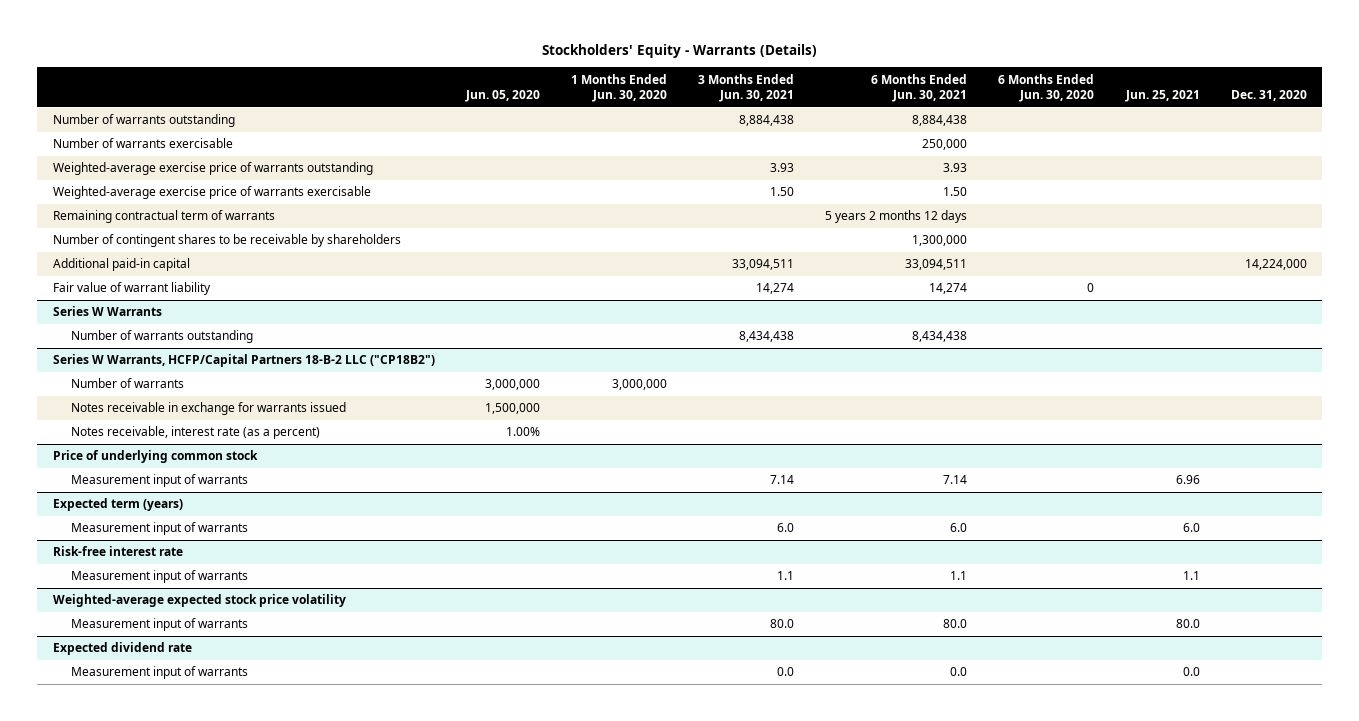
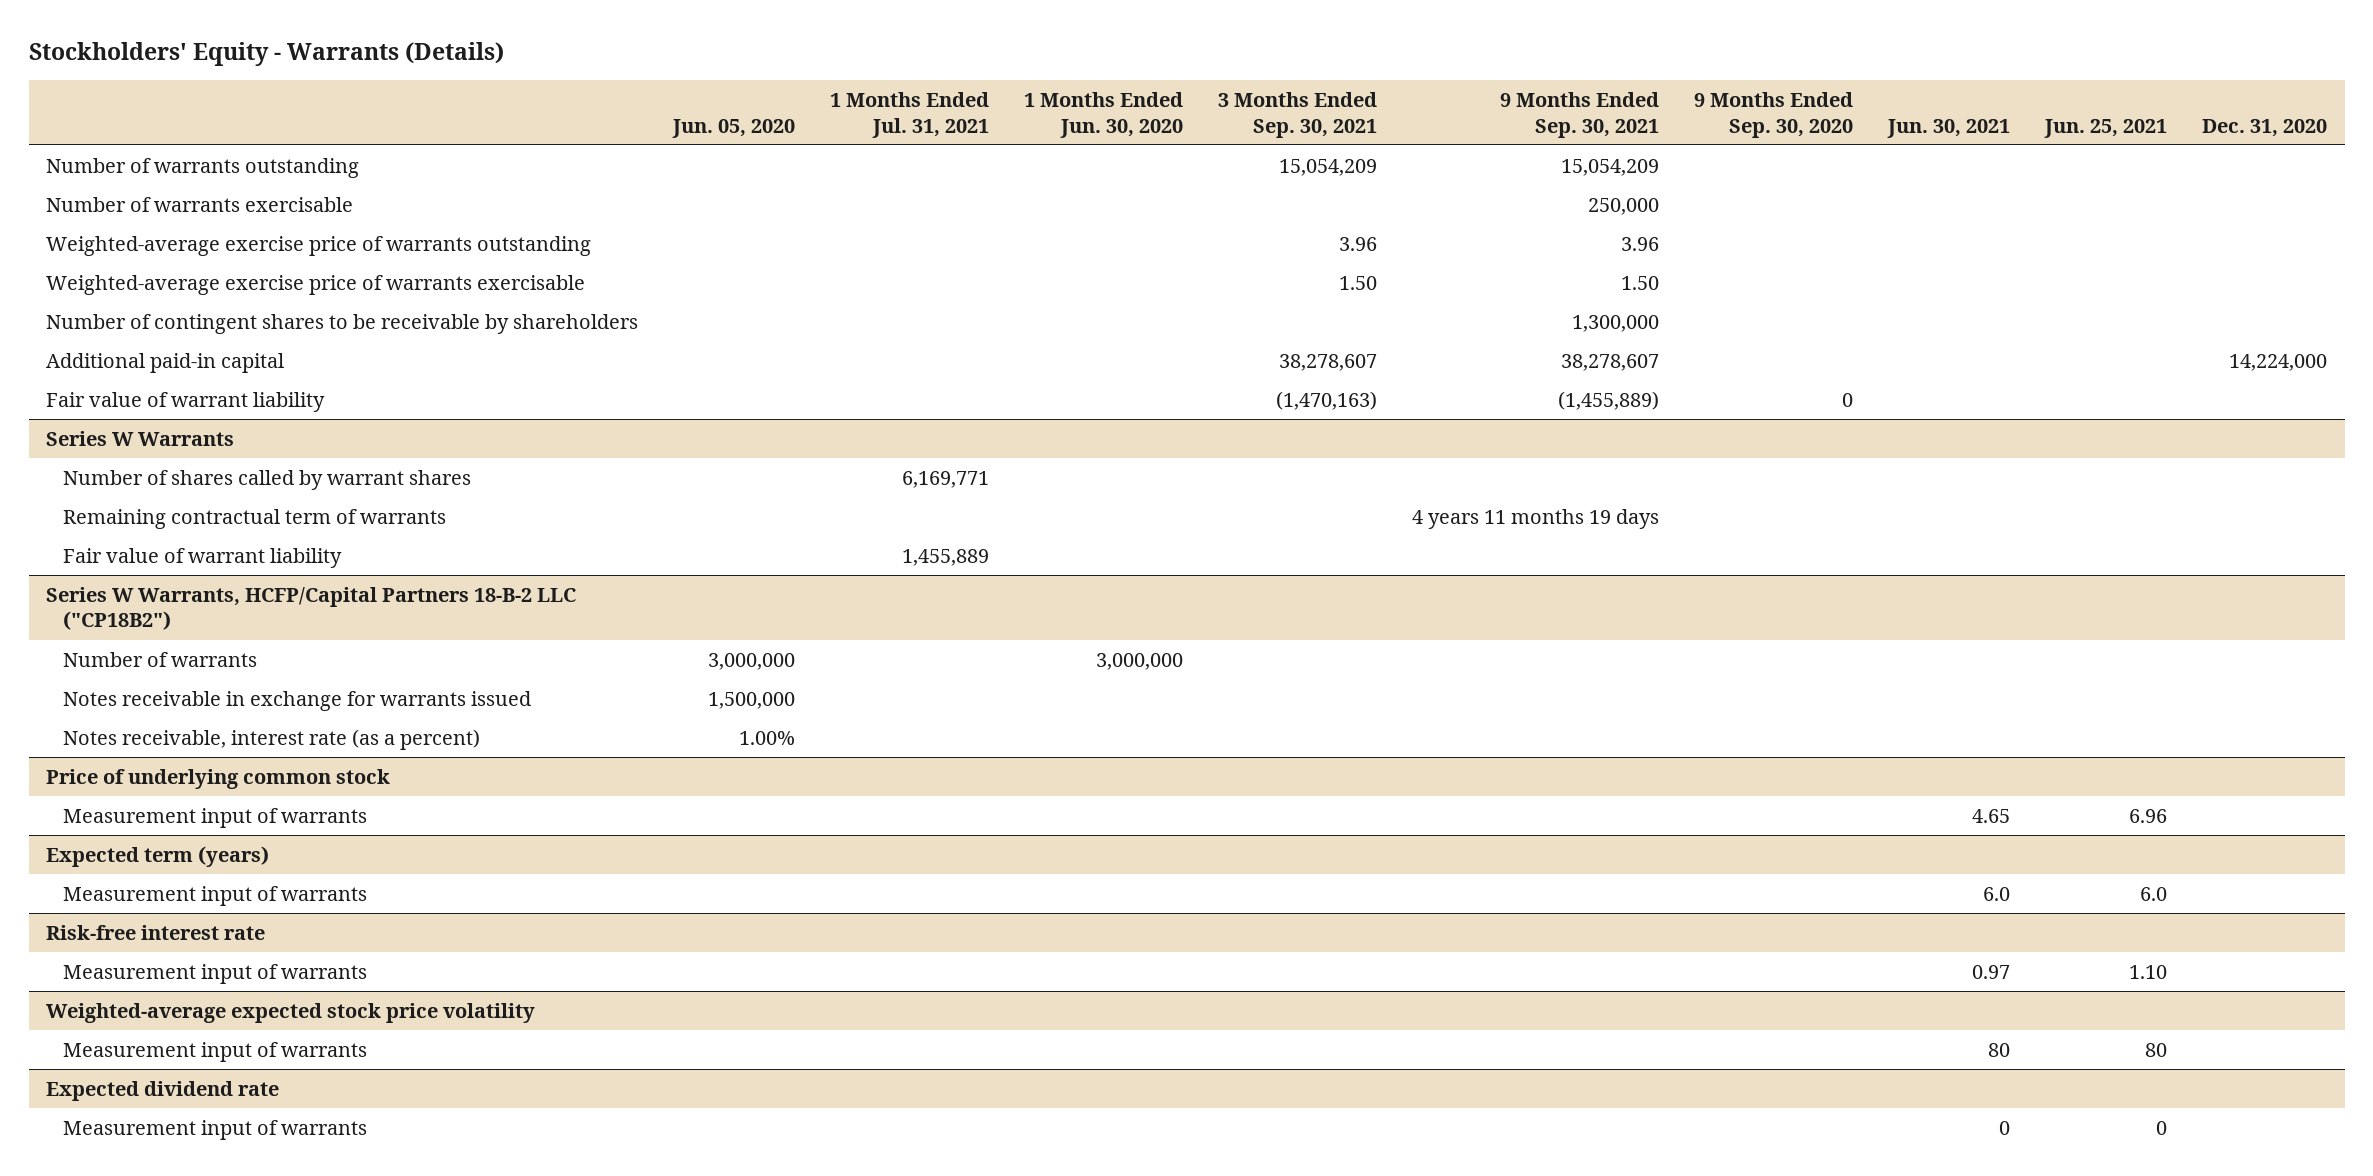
[698,73,795,102] 3 Months Ended Jun. 30, 2021 -> none
[871,73,968,102] 6 Months Ended Jun. 30, 2021 -> none
[998,73,1095,102] 6 Months Ended Jun. 30, 2020 -> none
none -> [830,92,990,138] 1 Months Ended Jul. 31, 2021
none -> [1218,92,1378,138] 3 Months Ended Sep. 30, 2021
none -> [1500,92,1660,138] 9 Months Ended Sep. 30, 2021
none -> [1694,92,1854,138] 9 Months Ended Sep. 30, 2020
none -> [1887,118,2011,138] Jun. 30, 2021
[52,210,275,224] Remaining contractual term of warrants -> none
[70,330,253,344] Number of warrants outstanding -> none
none -> [63,470,472,491] Number of shares called by warrant shares
none -> [63,509,447,530] Remaining contractual term of warrants
none -> [63,548,343,569] Fair value of warrant liability
[1182,571,1200,581] 1.1 -> [2129,965,2168,980] 1.10
[1175,619,1200,629] 80.0 -> [2145,1043,2168,1058] 80
[1182,667,1200,677] 0.0 -> [2156,1121,2168,1136] 0

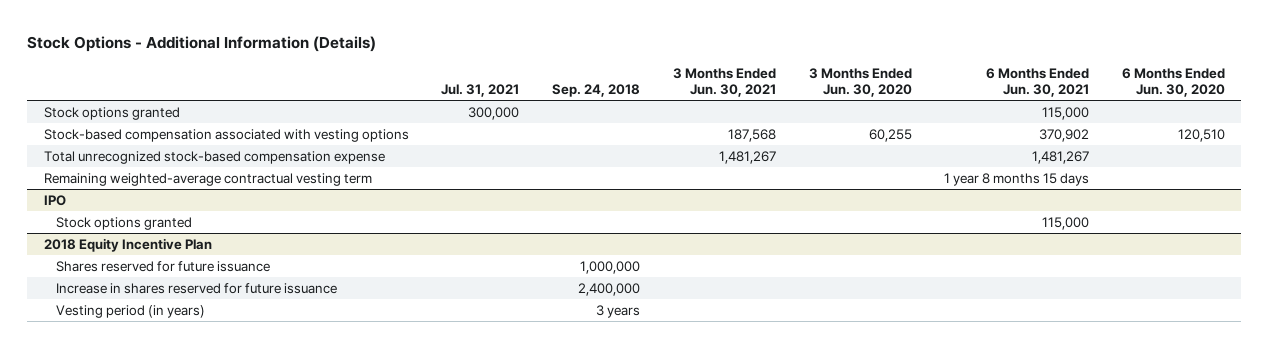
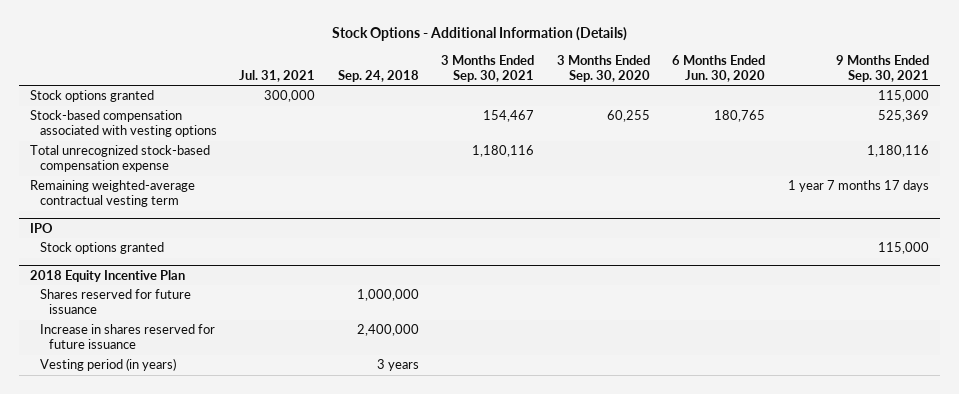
[672,67,776,97] 3 Months Ended Jun. 30, 2021 -> none
[808,67,912,97] 3 Months Ended Jun. 30, 2020 -> none
[986,67,1090,97] 6 Months Ended Jun. 30, 2021 -> none
none -> [441,54,535,83] 3 Months Ended Sep. 30, 2021
none -> [556,54,650,83] 3 Months Ended Sep. 30, 2020
none -> [835,54,929,83] 9 Months Ended Sep. 30, 2021
[1177,128,1225,142] 120,510 -> [714,110,766,123] 180,765

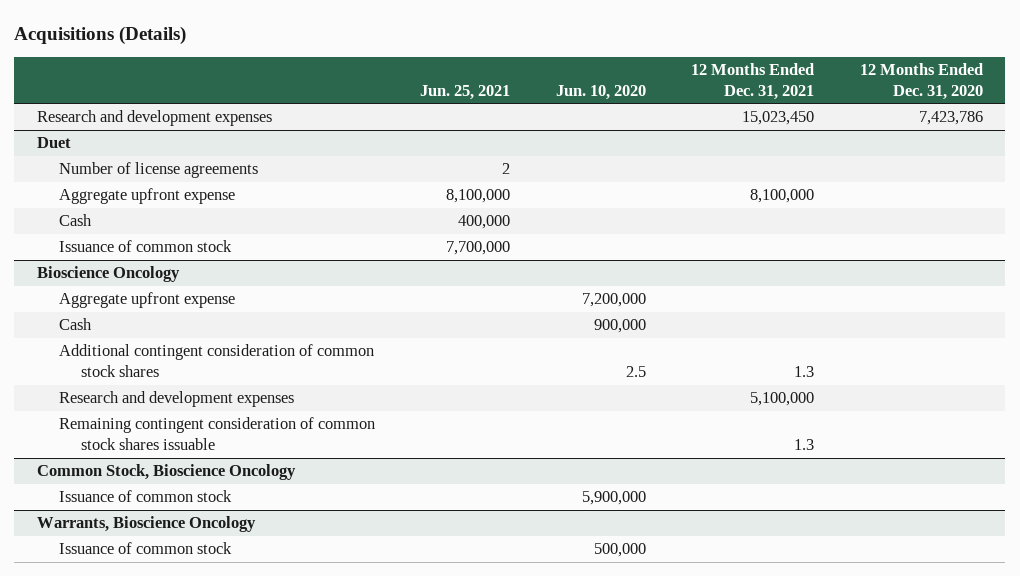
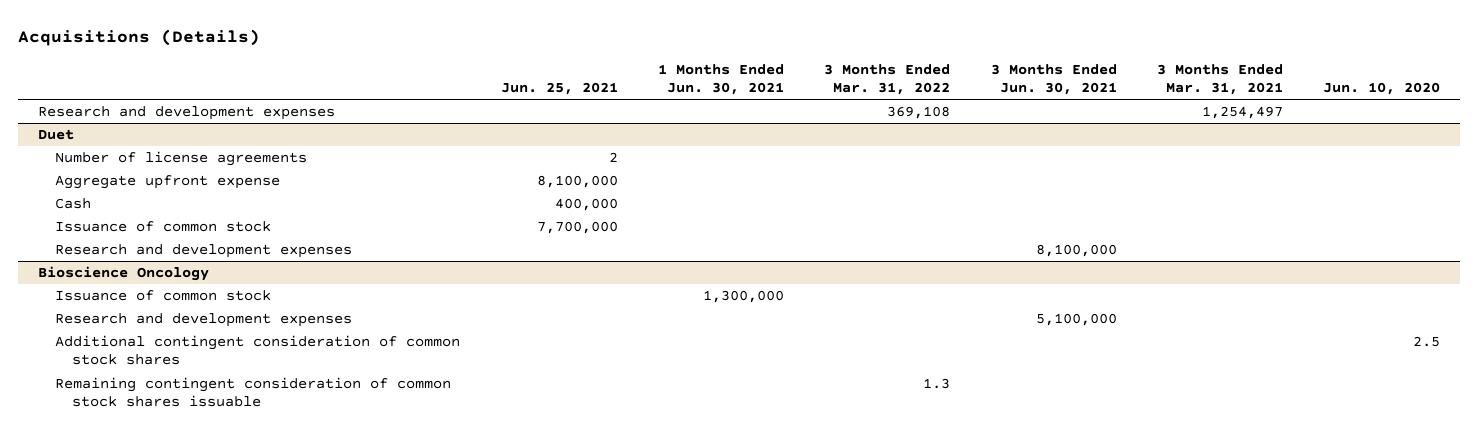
[691,62,815,100] 12 Months Ended Dec. 31, 2021 -> none
[859,62,983,100] 12 Months Ended Dec. 31, 2020 -> none
none -> [657,63,784,95] 1 Months Ended Jun. 30, 2021
none -> [824,63,951,95] 3 Months Ended Mar. 31, 2022
none -> [990,63,1117,95] 3 Months Ended Jun. 30, 2021
none -> [1156,63,1283,95] 3 Months Ended Mar. 31, 2021
none -> [55,244,353,259] Research and development expenses
[58,292,235,309] Aggregate upfront expense -> none
[58,318,92,331] Cash -> none
none -> [55,290,272,302] Issuance of common stock
[58,344,374,378] Additional contingent consideration of common stock shares -> [55,335,461,366] Additional contingent consideration of common stock shares
[37,464,297,481] Common Stock, Bioscience Oncology -> none
[58,490,232,503] Issuance of common stock -> none
[37,516,257,533] Warrants, Bioscience Oncology -> none
[58,542,232,555] Issuance of common stock -> none

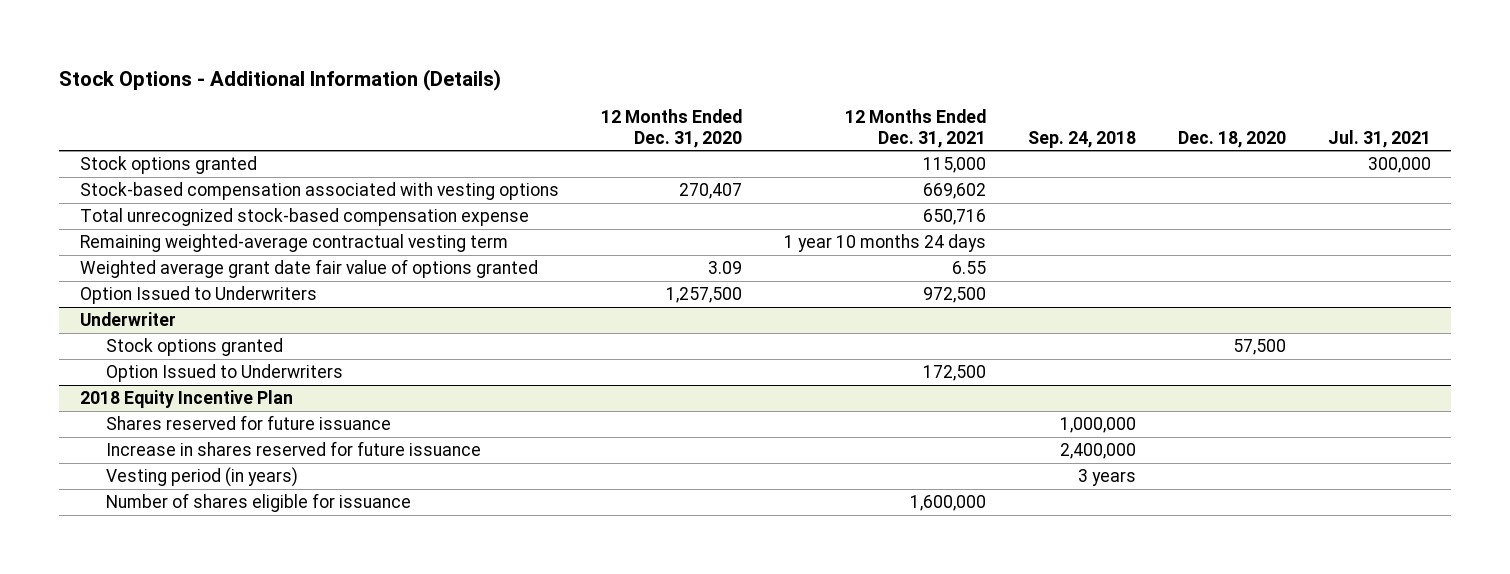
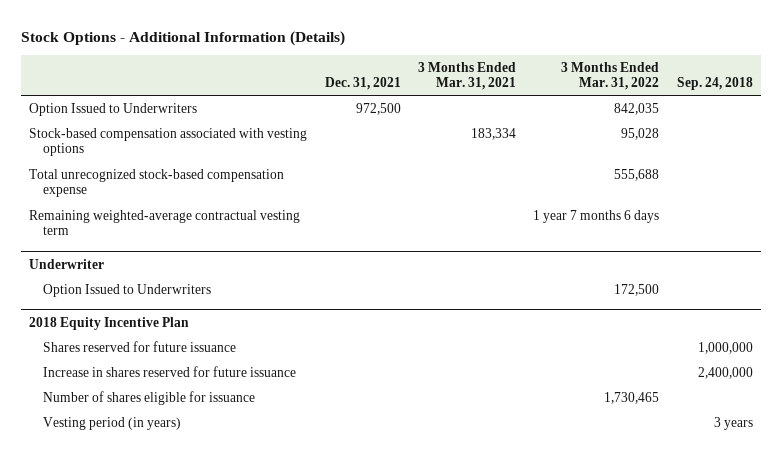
[600,109,742,148] 12 Months Ended Dec. 31, 2020 -> none
[844,109,986,148] 12 Months Ended Dec. 31, 2021 -> none
[1177,130,1286,148] Dec. 18, 2020 -> none
[1327,129,1431,148] Jul. 31, 2021 -> none
none -> [324,77,401,91] Dec. 31, 2021
none -> [418,61,517,91] 3 Months Ended Mar. 31, 2021
none -> [561,61,660,91] 3 Months Ended Mar. 31, 2022
[79,156,257,175] Stock options granted -> none
[79,286,317,305] Option Issued to Underwriters -> [29,102,198,116] Option Issued to Underwriters
[79,259,538,279] Weighted average grant date fair value of options granted -> none
[106,338,284,357] Stock options granted -> none
[106,467,299,488] Vesting period (in years) -> [43,416,182,430] Vesting period (in years)

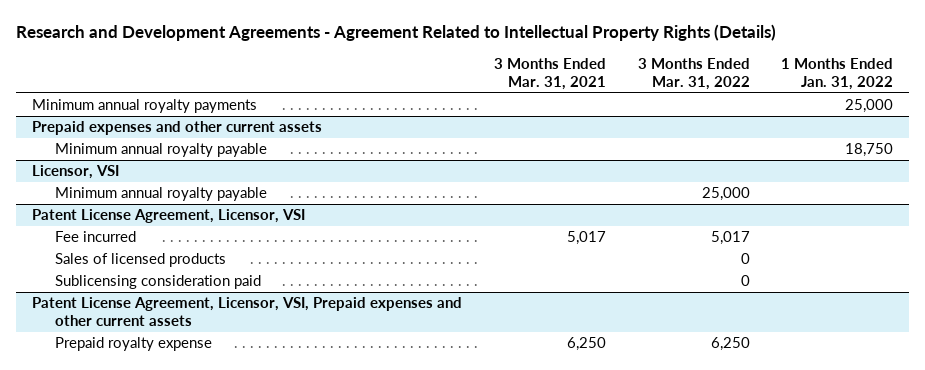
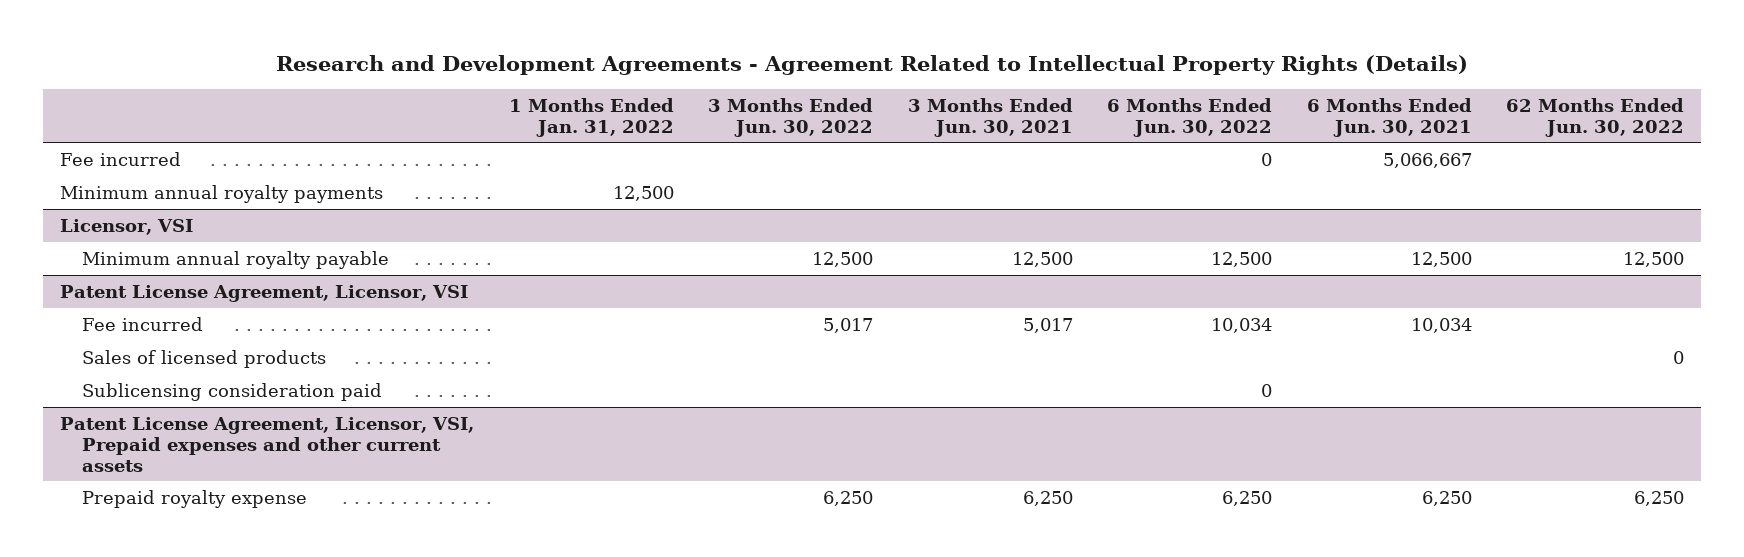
[493,58,606,91] 3 Months Ended Mar. 31, 2021 -> none
[637,58,750,91] 3 Months Ended Mar. 31, 2022 -> none
none -> [708,97,874,137] 3 Months Ended Jun. 30, 2022
none -> [907,97,1073,137] 3 Months Ended Jun. 30, 2021
none -> [1107,97,1273,137] 6 Months Ended Jun. 30, 2022
none -> [1306,97,1472,137] 6 Months Ended Jun. 30, 2021
none -> [1505,97,1684,137] 62 Months Ended Jun. 30, 2022
[31,121,322,136] Prepaid expenses and other current assets -> none
[54,143,267,158] Minimum annual royalty payable -> none
none -> [60,151,182,166] Fee incurred
[845,99,894,114] 25,000 -> [612,185,674,201] 12,500

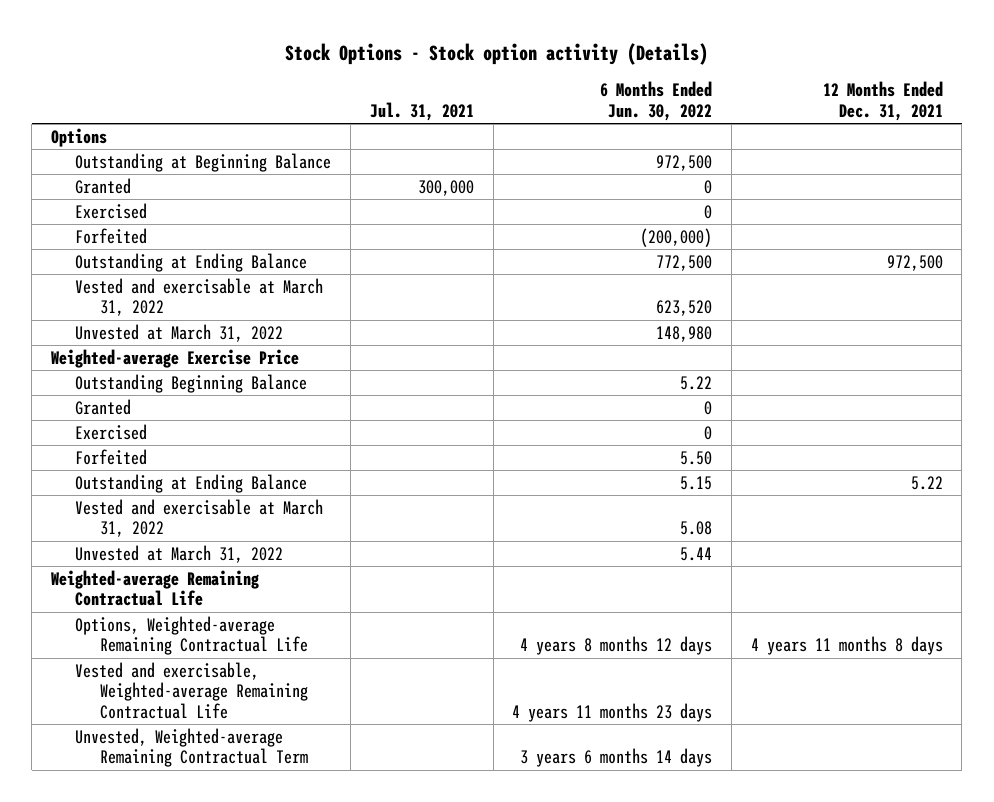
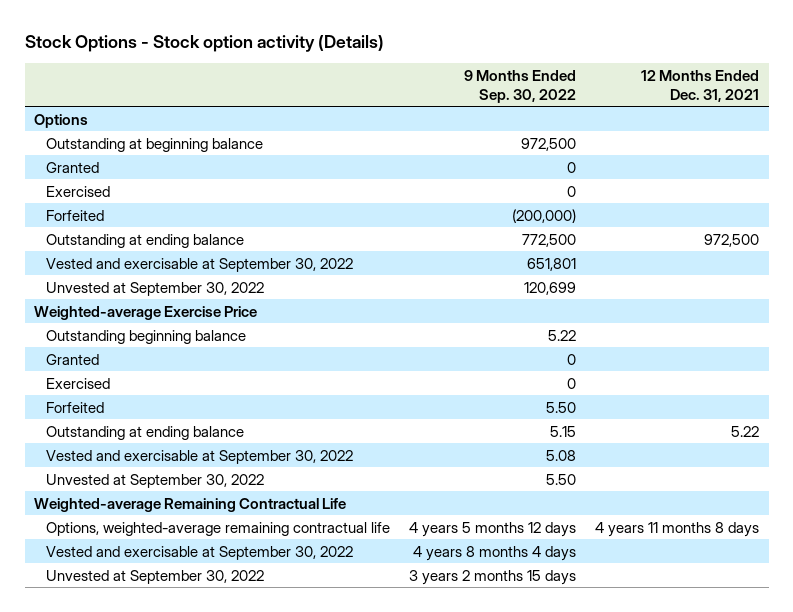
[369,102,474,122] Jul. 31, 2021 -> none
[600,81,713,122] 6 Months Ended Jun. 30, 2022 -> none
none -> [464,69,577,103] 9 Months Ended Sep. 30, 2022
[75,152,332,172] Outstanding at Beginning Balance -> [46,137,264,152] Outstanding at beginning balance
[75,252,308,272] Outstanding at Ending Balance -> [46,233,245,248] Outstanding at ending balance
[75,277,324,317] Vested and exercisable at March 31, 2022 -> [46,257,354,272] Vested and exercisable at September 30, 2022
[75,323,284,342] Unvested at March 31, 2022 -> [46,281,265,296] Unvested at September 30, 2022
[75,373,308,393] Outstanding Beginning Balance -> [46,329,247,344] Outstanding beginning balance
[75,473,308,493] Outstanding at Ending Balance -> [46,425,245,440] Outstanding at ending balance
[75,498,324,538] Vested and exercisable at March 31, 2022 -> [46,449,354,464] Vested and exercisable at September 30, 2022
[75,544,284,563] Unvested at March 31, 2022 -> [46,473,265,488] Unvested at September 30, 2022
[75,615,308,656] Options, Weighted-average Remaining Contractual Life -> [46,521,391,536] Options, weighted-average remaining contractual life
[75,661,308,720] Vested and exercisable, Weighted-average Remaining Contractual Life -> [46,545,354,560] Vested and exercisable at September 30, 2022
[75,727,308,768] Unvested, Weighted-average Remaining Contractual Term -> [46,569,265,584] Unvested at September 30, 2022

